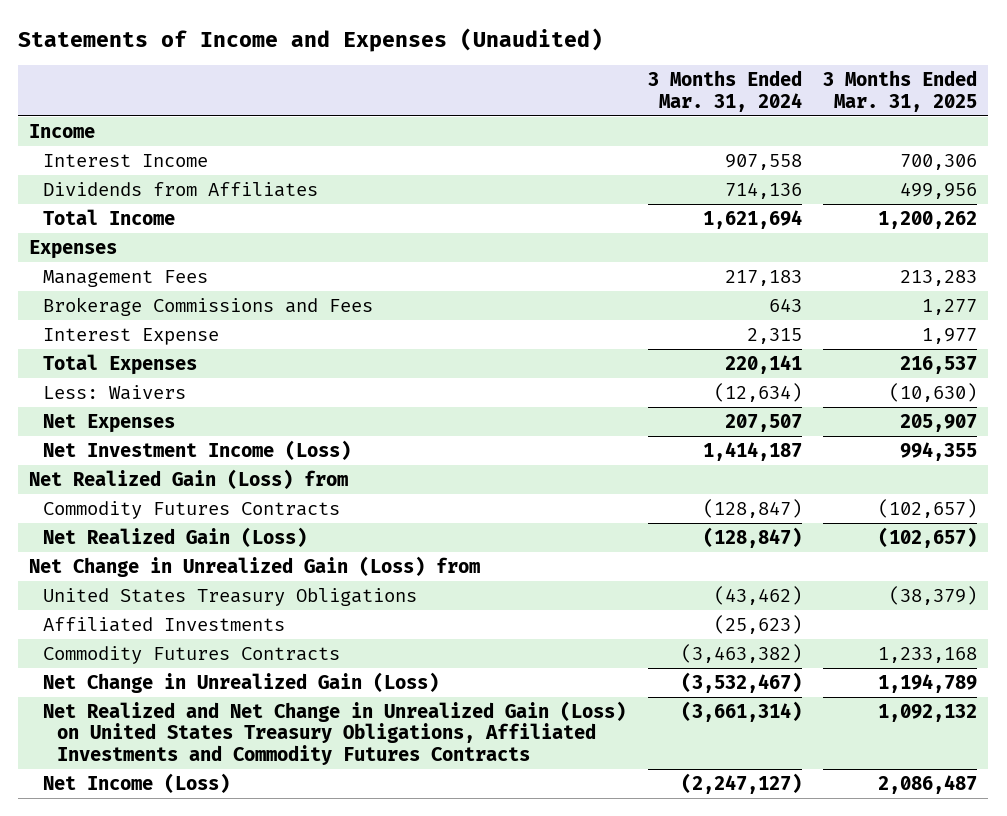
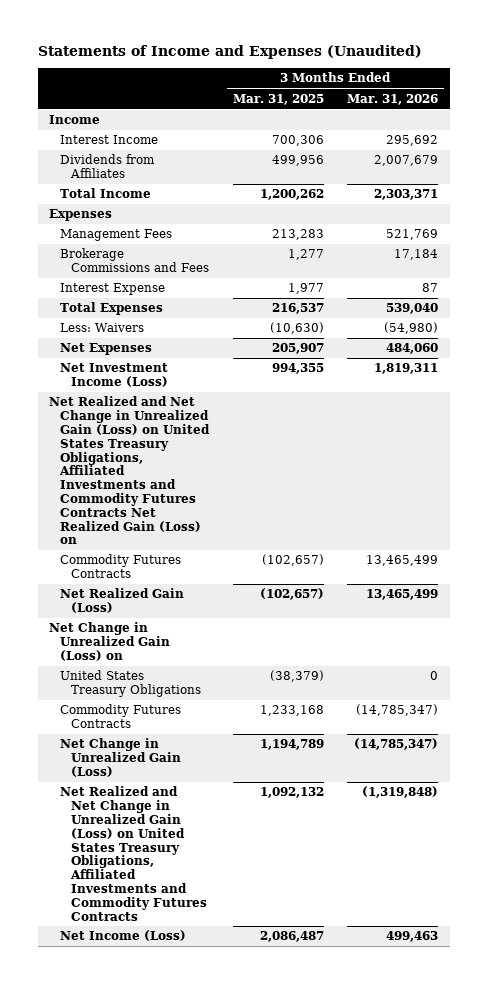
[647,70,802,112] 3 Months Ended Mar. 31, 2024 -> none
none -> [347,93,439,105] Mar. 31, 2026
[29,468,349,489] Net Realized Gain (Loss) from -> [49,396,211,545] Net Realized and Net Change in Unrealized Gain (Loss) on United States Treasury Obligations, Affiliated Investments and Commodity Futures Contracts Net Realized Gain (Loss) on
[29,555,481,577] Net Change in Unrealized Gain (Loss) from -> [49,622,171,662] Net Change in Unrealized Gain (Loss) on
[42,616,285,632] Affiliated Investments -> none

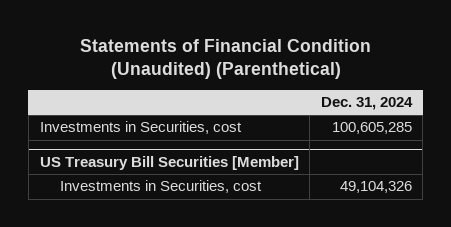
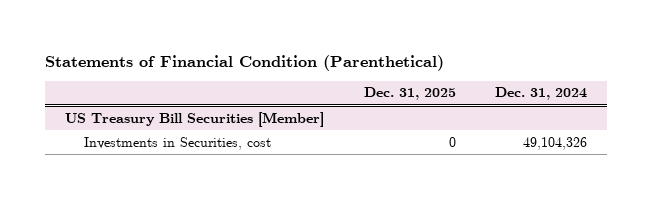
[79,38,371,79] Statements of Financial Condition (Unaudited) (Parenthetical) -> [45,54,445,71] Statements of Financial Condition (Parenthetical)
none -> [363,87,456,101] Dec. 31, 2025
[39,121,242,135] Investments in Securities, cost -> none

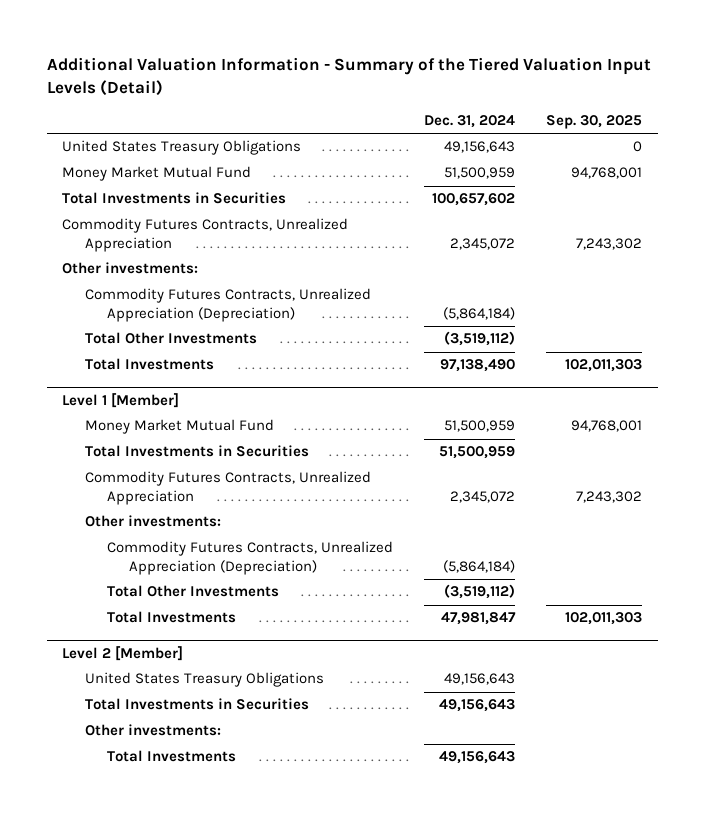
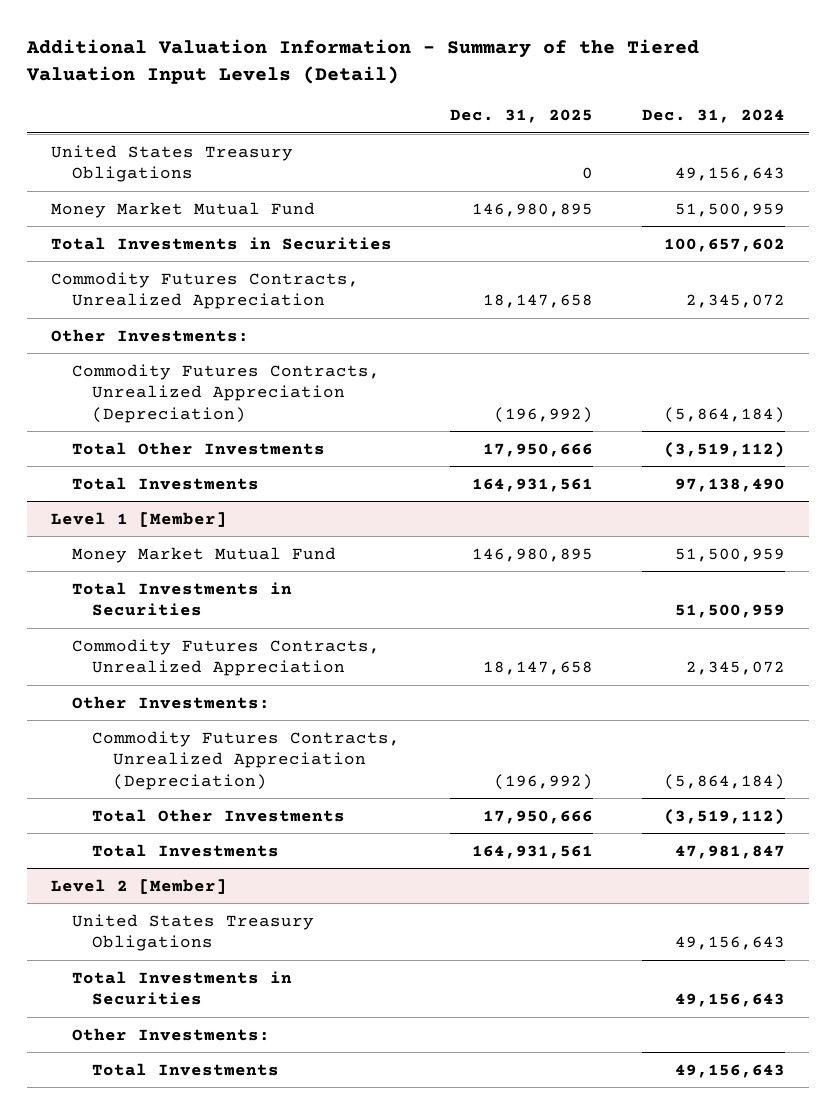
[546,115,643,130] Sep. 30, 2025 -> none
none -> [449,109,593,124] Dec. 31, 2025
[62,262,199,275] Other investments: -> [51,328,250,342] Other Investments:
[84,515,221,528] Other investments: -> [71,695,270,709] Other Investments:
[84,724,221,737] Other investments: -> [71,1027,270,1041] Other Investments:

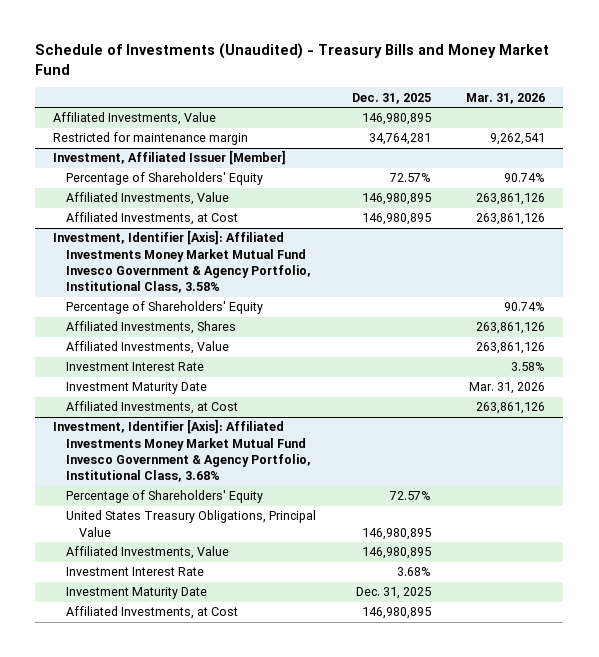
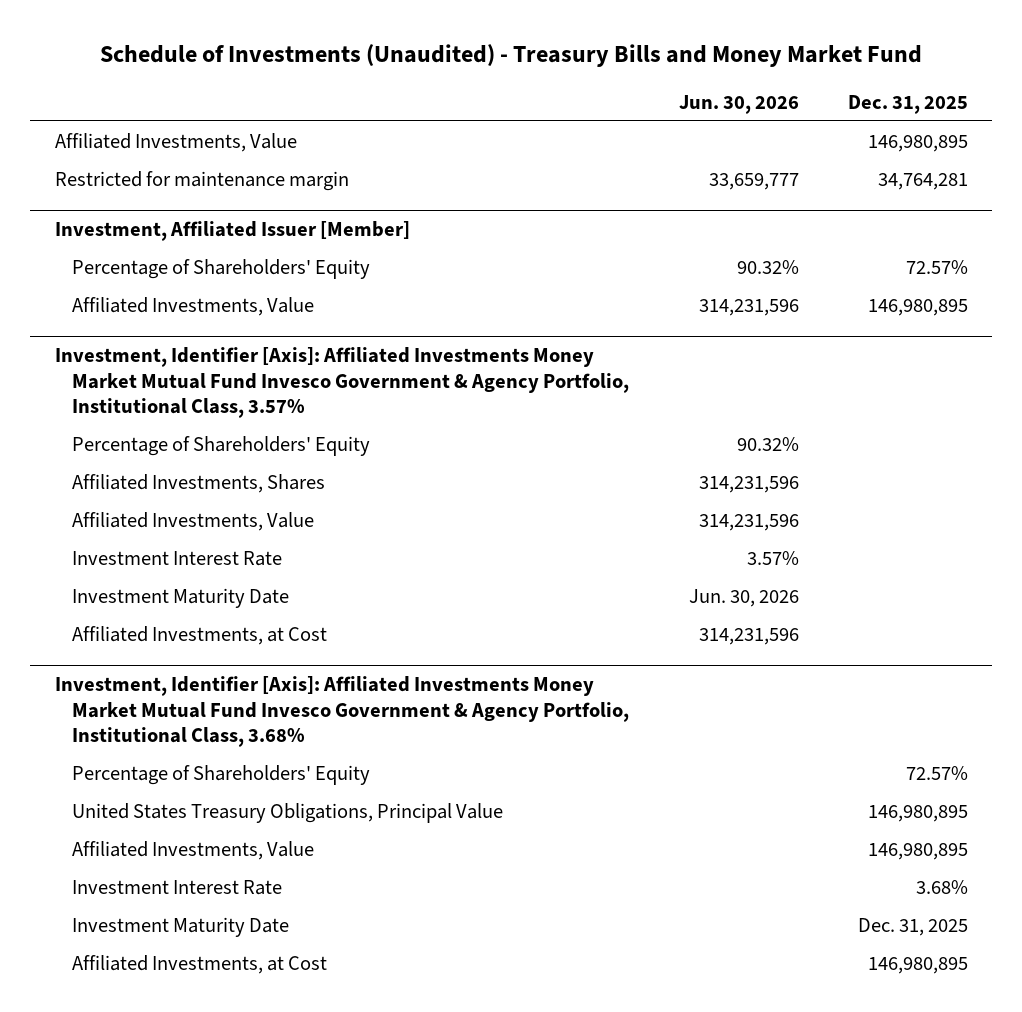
[466,92,546,104] Mar. 31, 2026 -> none
none -> [678,94,799,114] Jun. 30, 2026
[65,212,238,226] Affiliated Investments, at Cost -> none
[53,230,311,294] Investment, Identifier [Axis]: Affiliated Investments Money Market Mutual Fund Invesco Government & Agency Portfolio, Institutional Class, 3.58% -> [54,347,630,419] Investment, Identifier [Axis]: Affiliated Investments Money Market Mutual Fund Invesco Government & Agency Portfolio, Institutional Class, 3.57%

